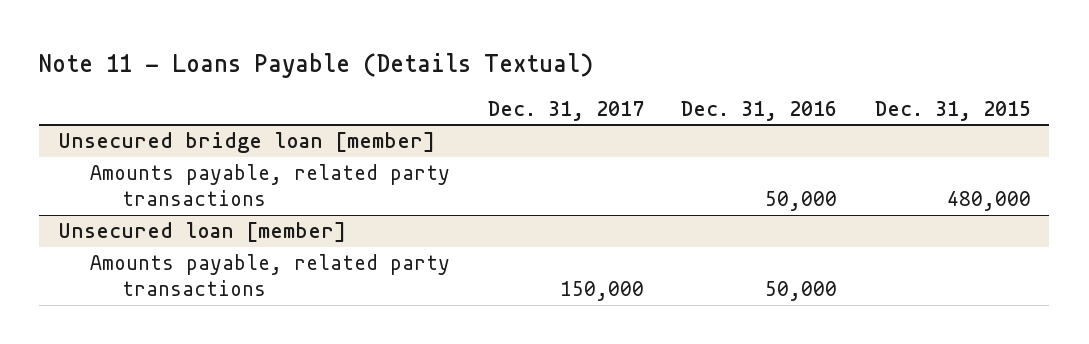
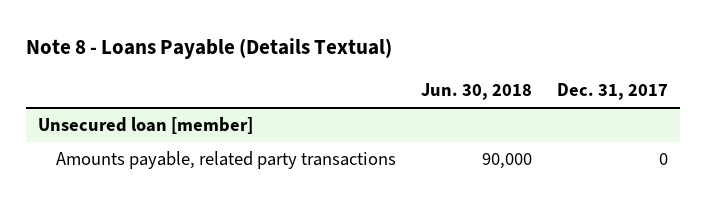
[39,52,594,78] Note 11 - Loans Payable (Details Textual) -> [25,38,392,60] Note 8 - Loans Payable (Details Textual)
[681,100,838,121] Dec. 31, 2016 -> none
[874,100,1031,121] Dec. 31, 2015 -> none
none -> [420,82,532,100] Jun. 30, 2018
[57,132,435,154] Unsecured bridge loan [member] -> none
[89,164,450,207] Amounts payable, related party transactions -> none
[559,281,644,302] 150,000 -> [658,153,668,166] 0

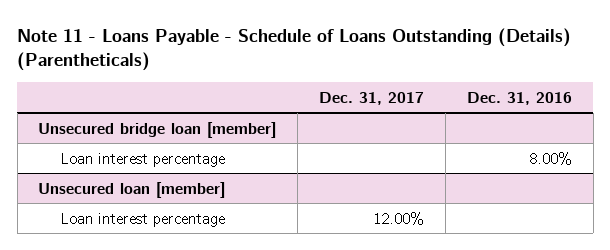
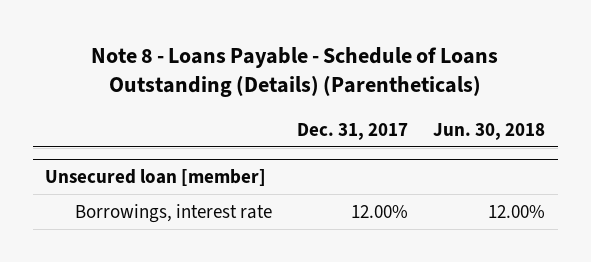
[17,27,572,72] Note 11 - Loans Payable - Schedule of Loans Outstanding (Details) (Parentheticals) -> [91,46,499,98] Note 8 - Loans Payable - Schedule of Loans Outstanding (Details) (Parentheticals)
[466,91,572,105] Dec. 31, 2016 -> none
none -> [433,122,546,140] Jun. 30, 2018
[38,121,277,138] Unsecured bridge loan [member] -> none
[59,152,225,167] Loan interest percentage -> none
[59,212,225,227] Loan interest percentage -> [75,203,273,223] Borrowings, interest rate

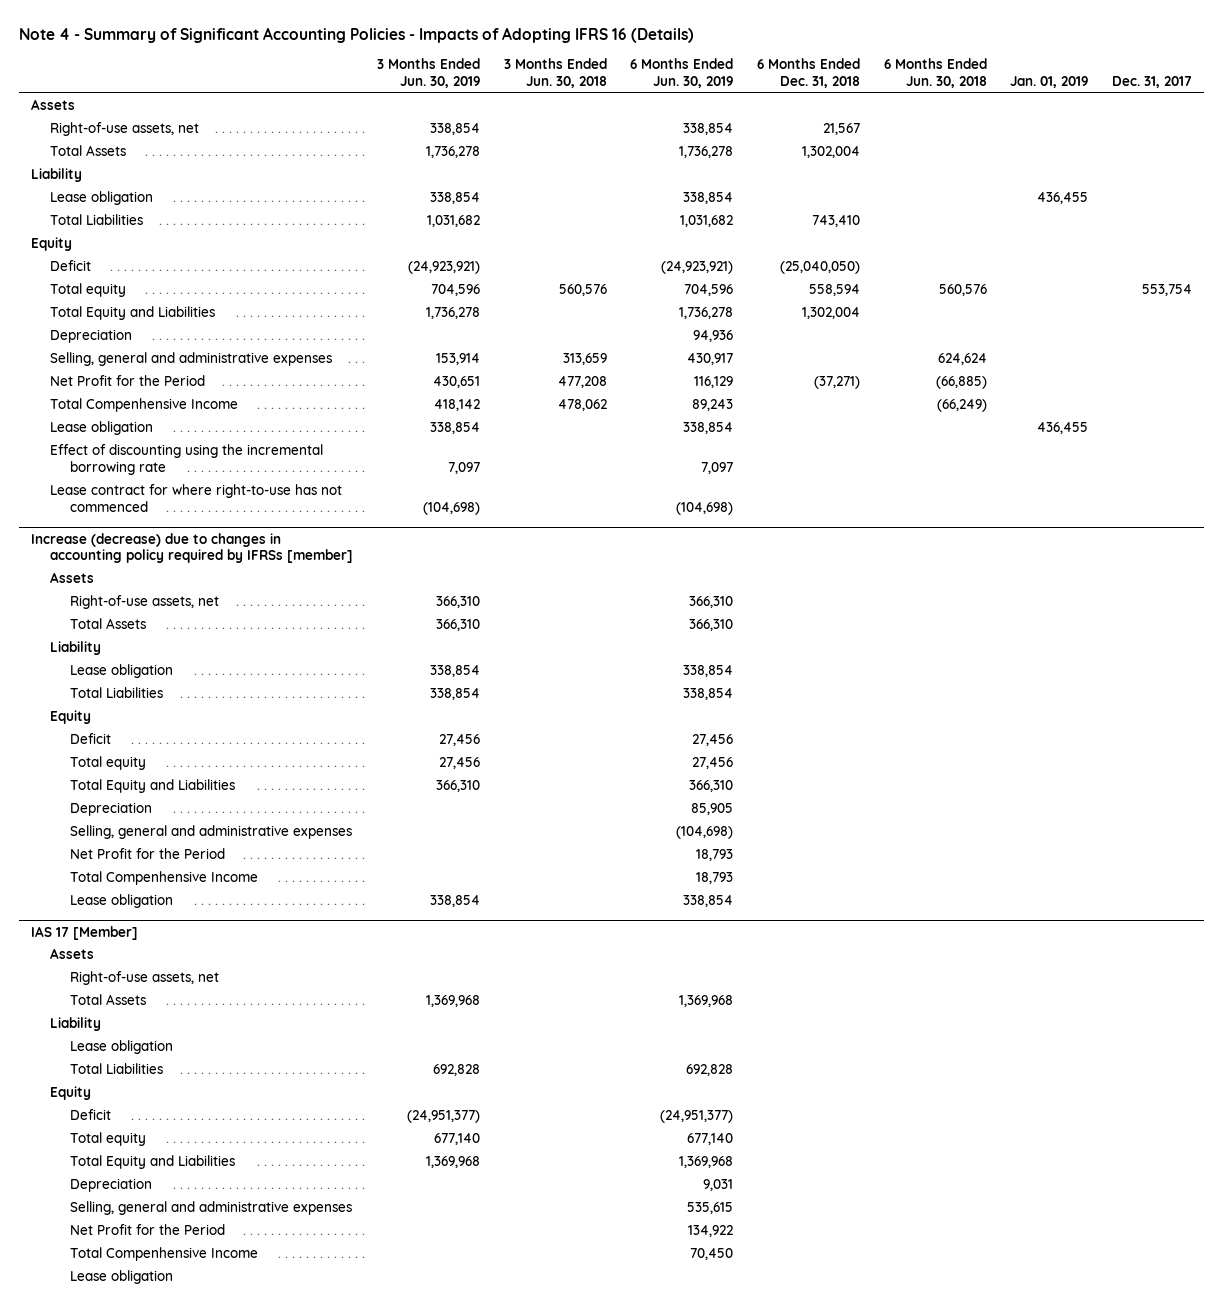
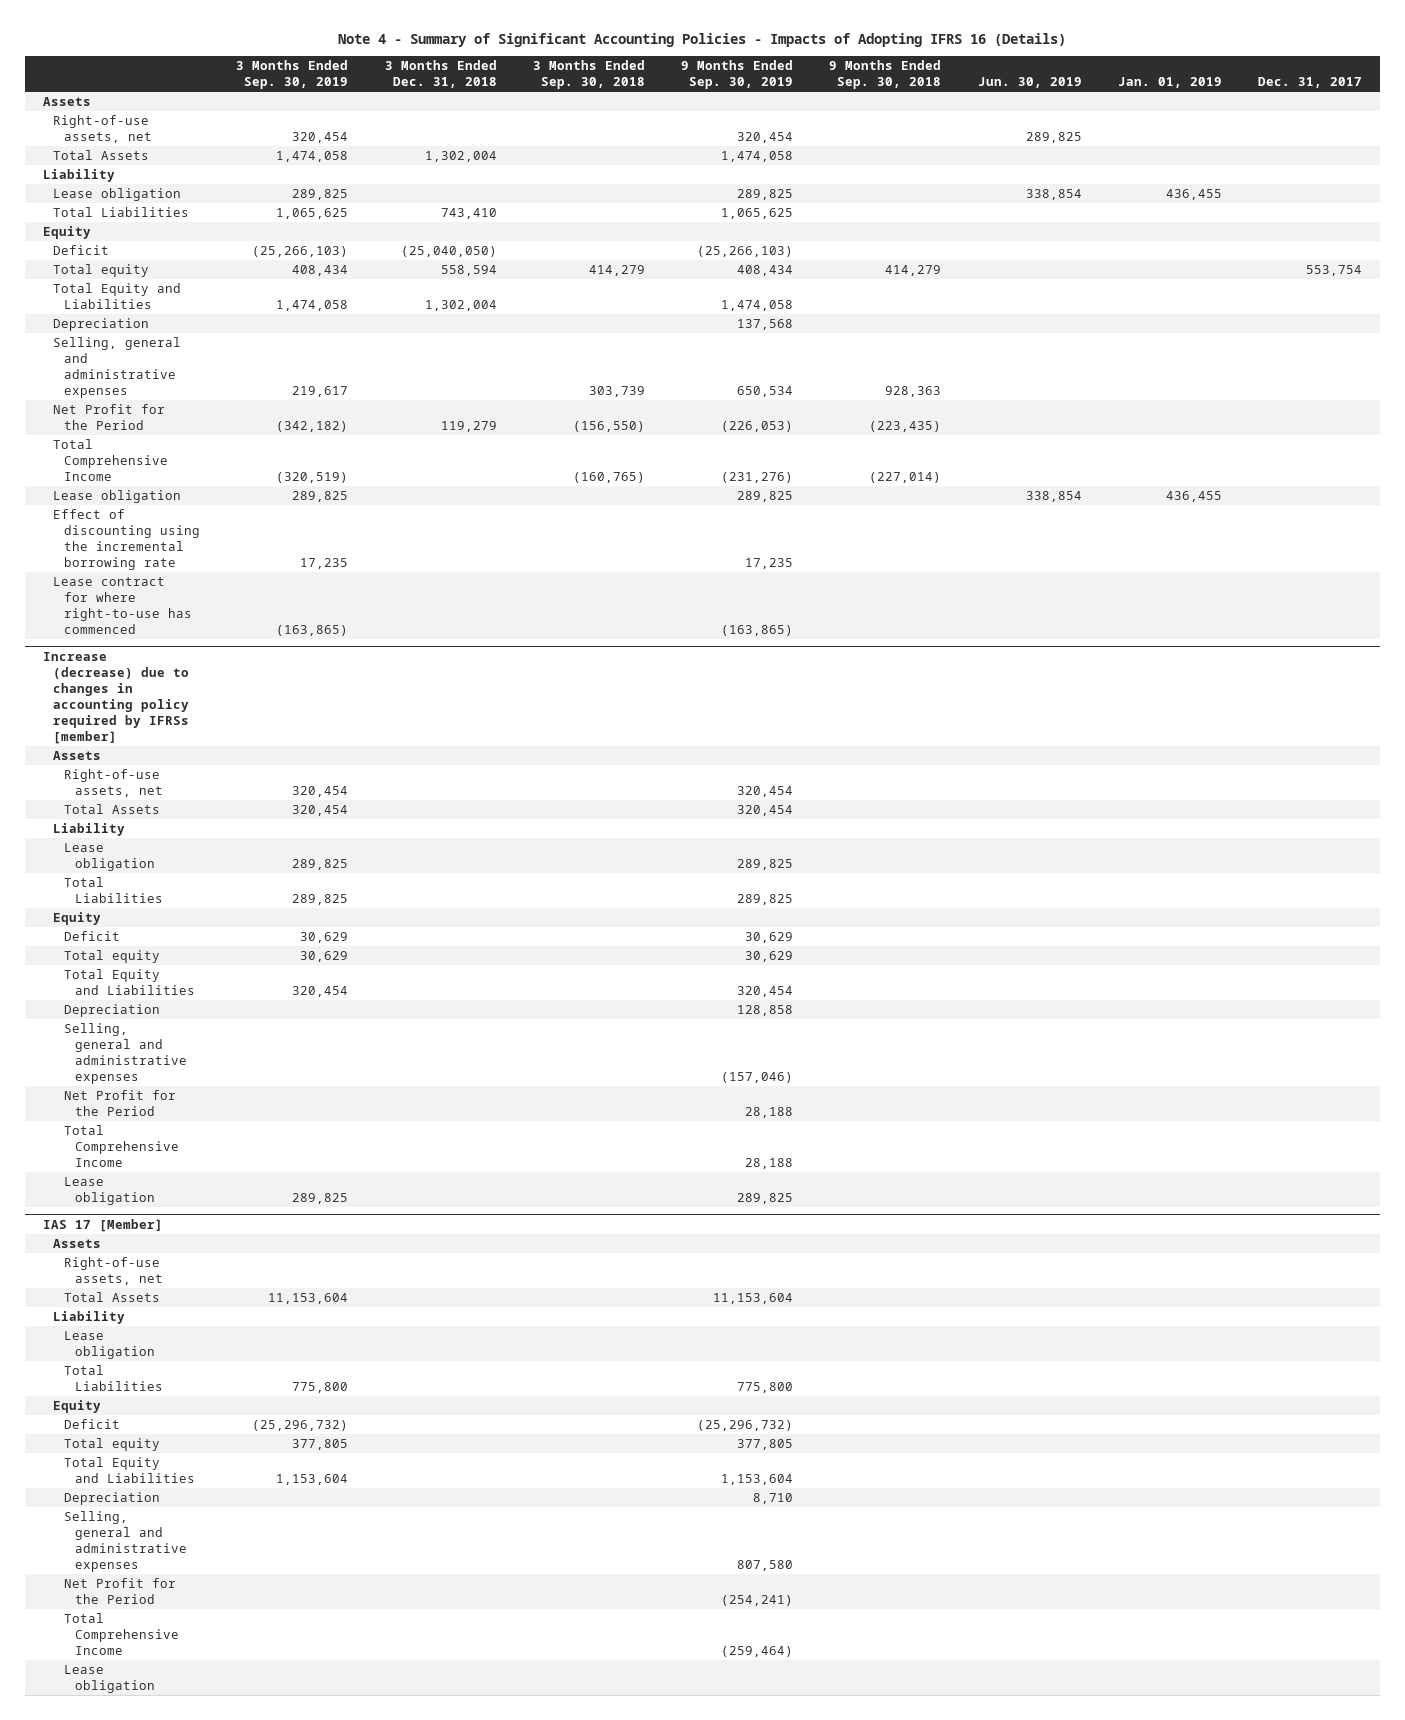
[376,58,480,89] 3 Months Ended Jun. 30, 2019 -> none
[503,58,607,89] 3 Months Ended Jun. 30, 2018 -> none
[630,58,734,89] 6 Months Ended Jun. 30, 2019 -> none
[756,58,860,89] 6 Months Ended Dec. 31, 2018 -> none
[883,58,987,89] 6 Months Ended Jun. 30, 2018 -> none
none -> [236,60,349,90] 3 Months Ended Sep. 30, 2019
none -> [384,60,497,89] 3 Months Ended Dec. 31, 2018
none -> [532,60,645,90] 3 Months Ended Sep. 30, 2018
none -> [681,60,794,90] 9 Months Ended Sep. 30, 2019
none -> [829,60,942,90] 9 Months Ended Sep. 30, 2018
none -> [977,77,1082,89] Jun. 30, 2019
[50,398,239,413] Total Compenhensive Income -> [53,439,169,481] Total Comprehensive Income
[50,484,343,512] Lease contract for where right-to-use has not commenced -> [53,577,193,634] Lease contract for where right-to-use has commenced
[69,871,258,886] Total Compenhensive Income -> [64,1125,179,1167] Total Comprehensive Income
[69,1247,258,1262] Total Compenhensive Income -> [64,1613,179,1655] Total Comprehensive Income

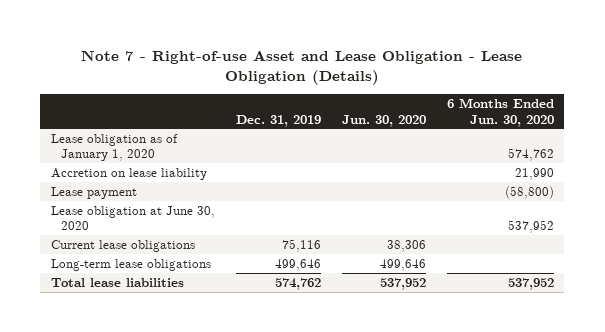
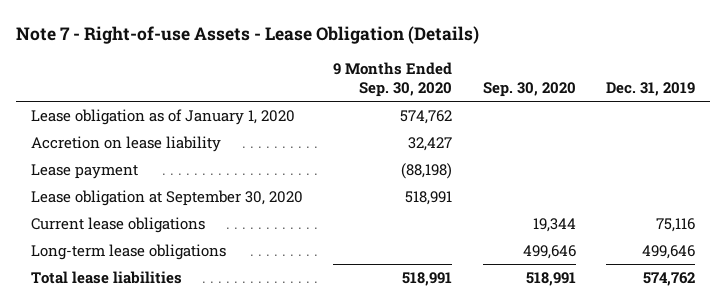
[81,49,523,86] Note 7 - Right-of-use Asset and Lease Obligation - Lease Obligation (Details) -> [15,25,479,44] Note 7 - Right-of-use Assets - Lease Obligation (Details)
[341,114,426,127] Jun. 30, 2020 -> none
[446,98,554,127] 6 Months Ended Jun. 30, 2020 -> none
none -> [333,61,453,98] 9 Months Ended Sep. 30, 2020
none -> [482,82,576,98] Sep. 30, 2020
[50,205,215,231] Lease obligation at June 30, 2020 -> [31,189,304,206] Lease obligation at September 30, 2020

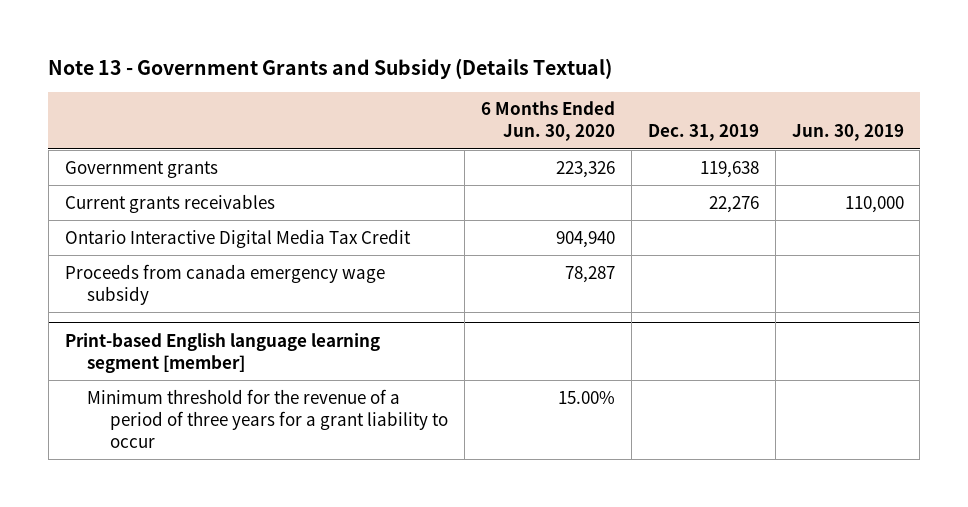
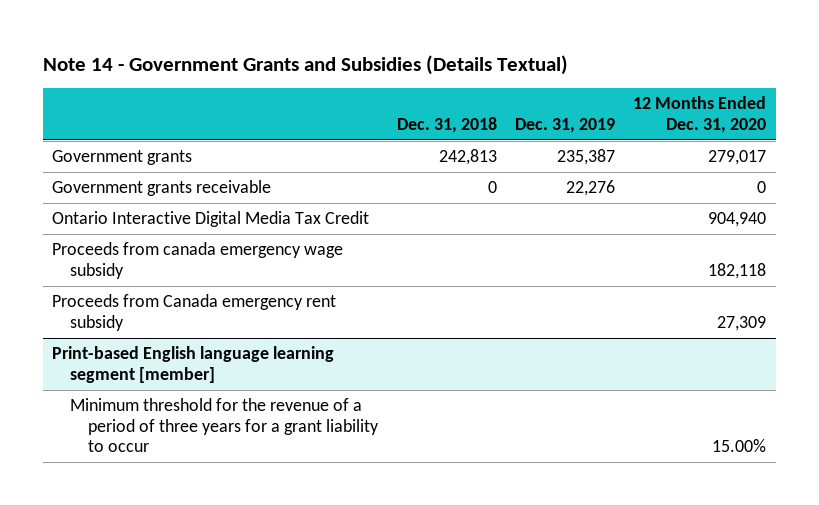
[48,57,613,79] Note 13 - Government Grants and Subsidy (Details Textual) -> [43,54,569,75] Note 14 - Government Grants and Subsidies (Details Textual)
[480,101,615,142] 6 Months Ended Jun. 30, 2020 -> none
[791,124,904,142] Jun. 30, 2019 -> none
none -> [396,117,497,134] Dec. 31, 2018
none -> [633,96,767,134] 12 Months Ended Dec. 31, 2020
[699,160,759,178] 119,638 -> [557,149,616,166] 235,387
[64,193,275,213] Current grants receivables -> [52,180,272,197] Government grants receivable
none -> [52,294,337,331] Proceeds from Canada emergency rent subsidy

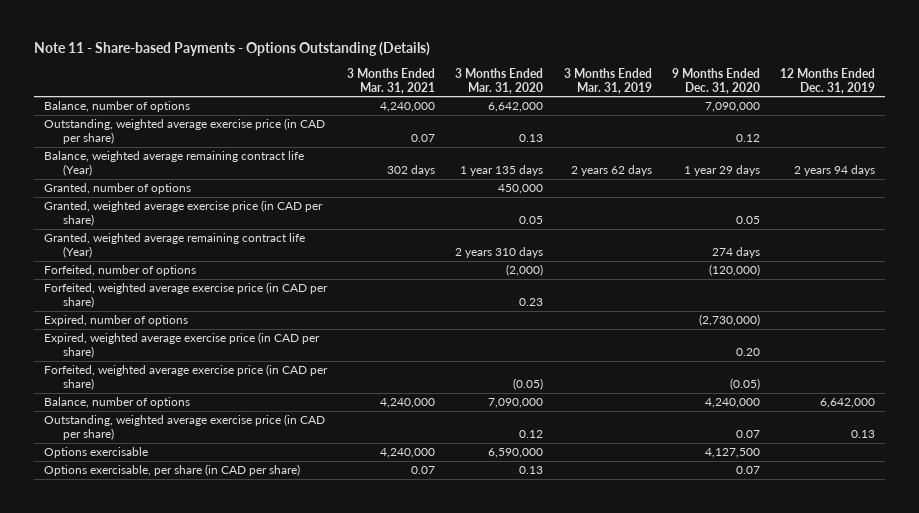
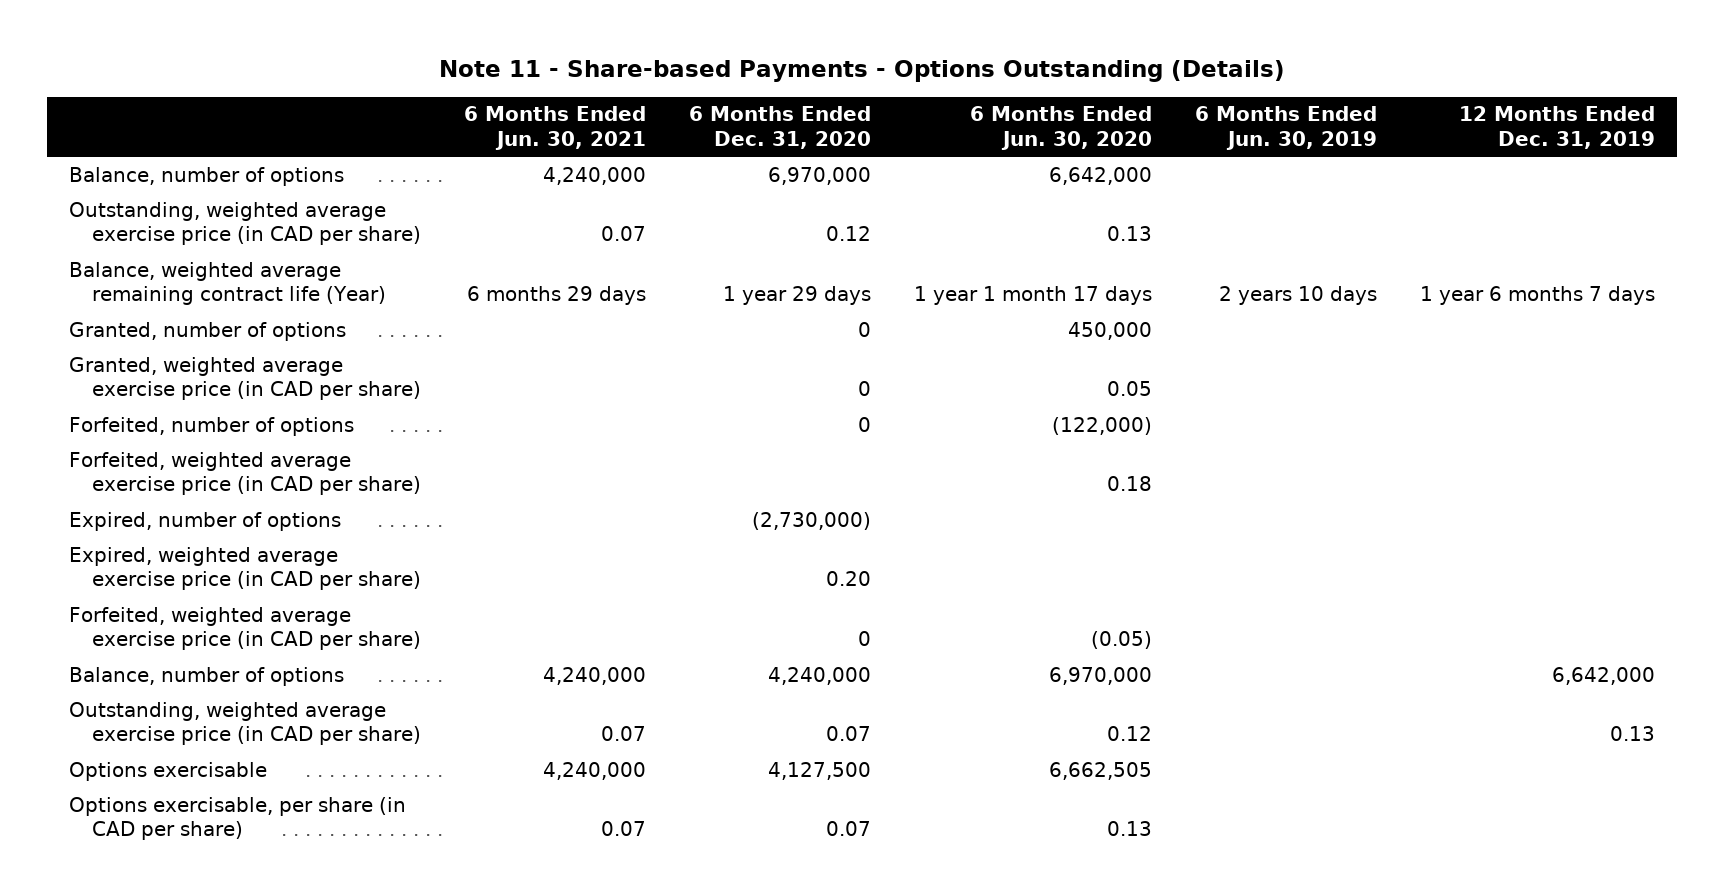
[347,67,436,94] 3 Months Ended Mar. 31, 2021 -> none
[455,67,544,94] 3 Months Ended Mar. 31, 2020 -> none
[563,67,652,94] 3 Months Ended Mar. 31, 2019 -> none
[671,67,760,94] 9 Months Ended Dec. 31, 2020 -> none
none -> [464,106,647,150] 6 Months Ended Jun. 30, 2021
none -> [689,106,872,149] 6 Months Ended Dec. 31, 2020
none -> [970,106,1153,150] 6 Months Ended Jun. 30, 2020
none -> [1195,106,1378,150] 6 Months Ended Jun. 30, 2019
[793,165,875,177] 2 years 94 days -> [1420,286,1656,306] 1 year 6 months 7 days
[44,233,306,259] Granted, weighted average remaining contract life (Year) -> none

